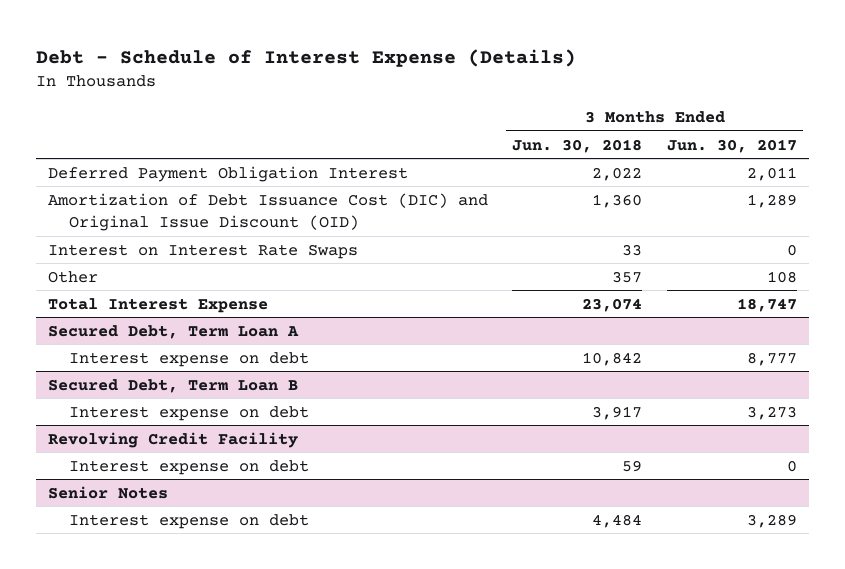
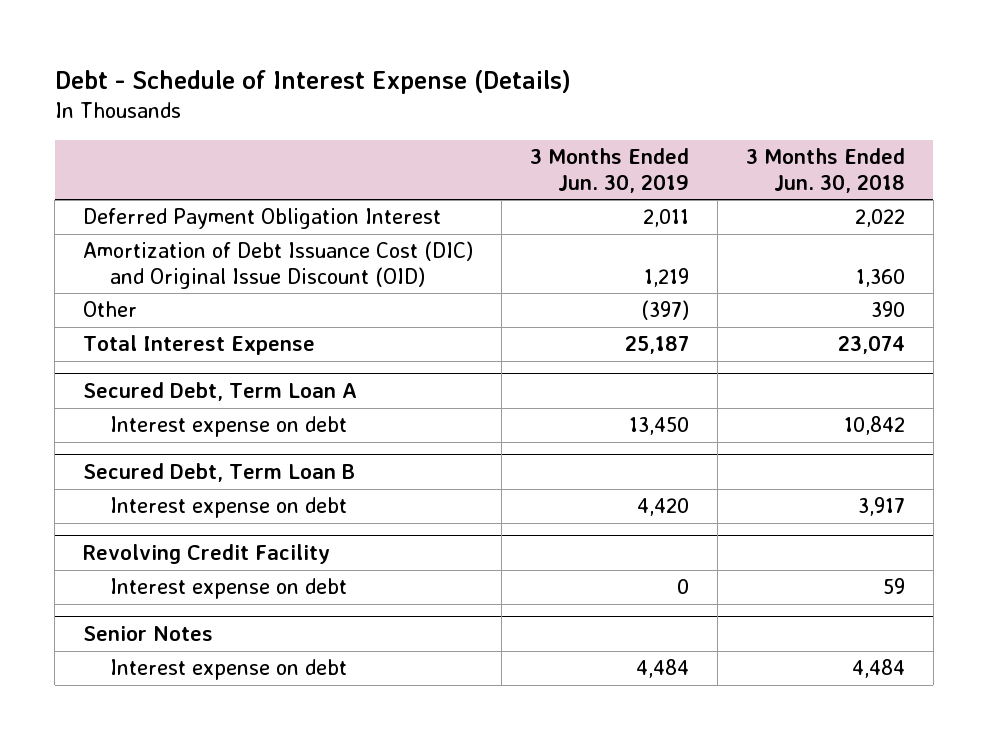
[666,138,797,153] Jun. 30, 2017 -> none
none -> [530,148,690,193] 3 Months Ended Jun. 30, 2019
[48,243,359,259] Interest on Interest Rate Swaps -> none
[612,270,643,283] 357 -> [870,301,905,318] 390

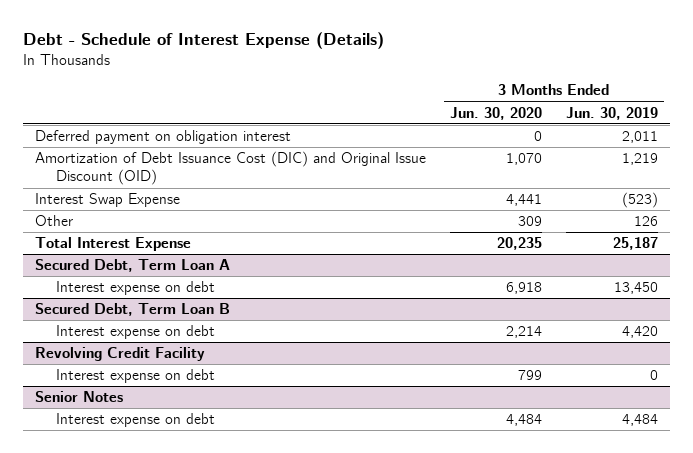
[745,148,905,193] 3 Months Ended Jun. 30, 2018 -> none
none -> [449,106,542,120] Jun. 30, 2020
[83,208,442,230] Deferred Payment Obligation Interest -> [34,130,291,145] Deferred payment on obligation interest
none -> [34,193,180,208] Interest Swap Expense
[641,300,690,321] (397) -> [633,216,658,227] 126

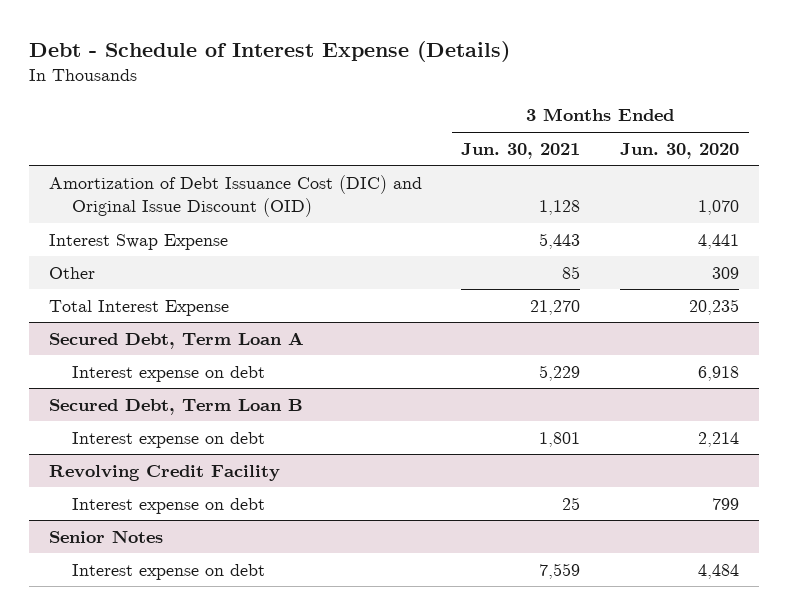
[565,106,658,120] Jun. 30, 2019 -> none
none -> [461,142,581,159] Jun. 30, 2021
[34,130,291,145] Deferred payment on obligation interest -> none

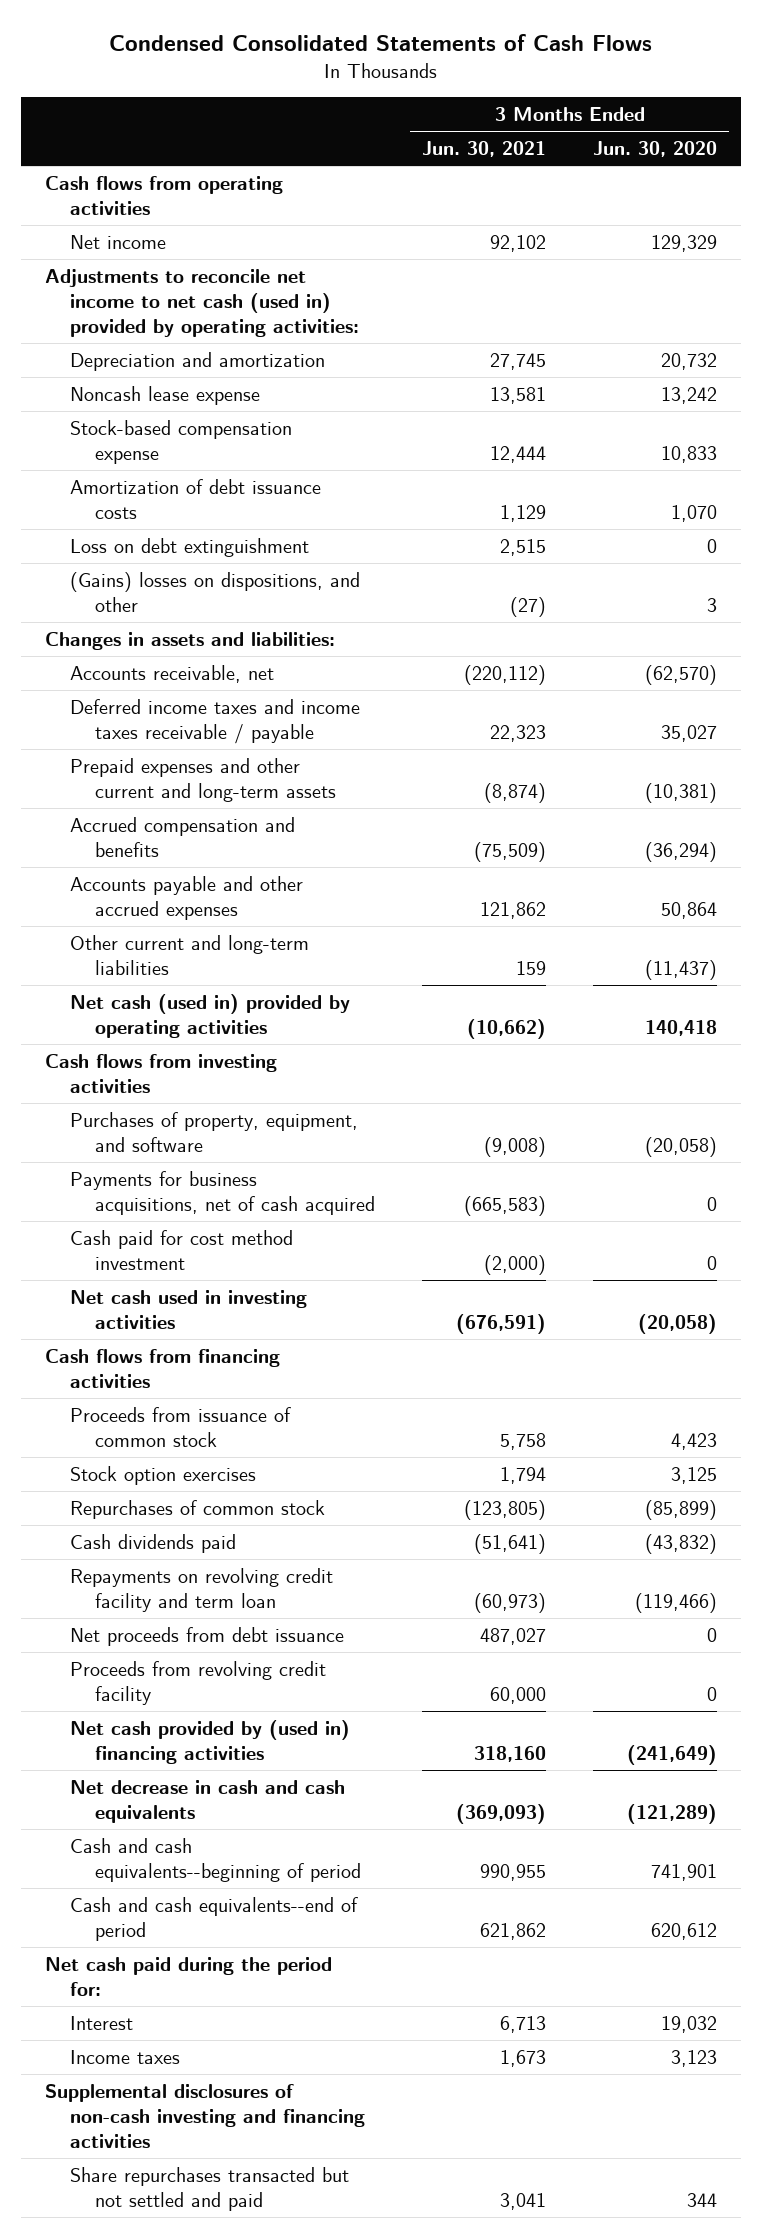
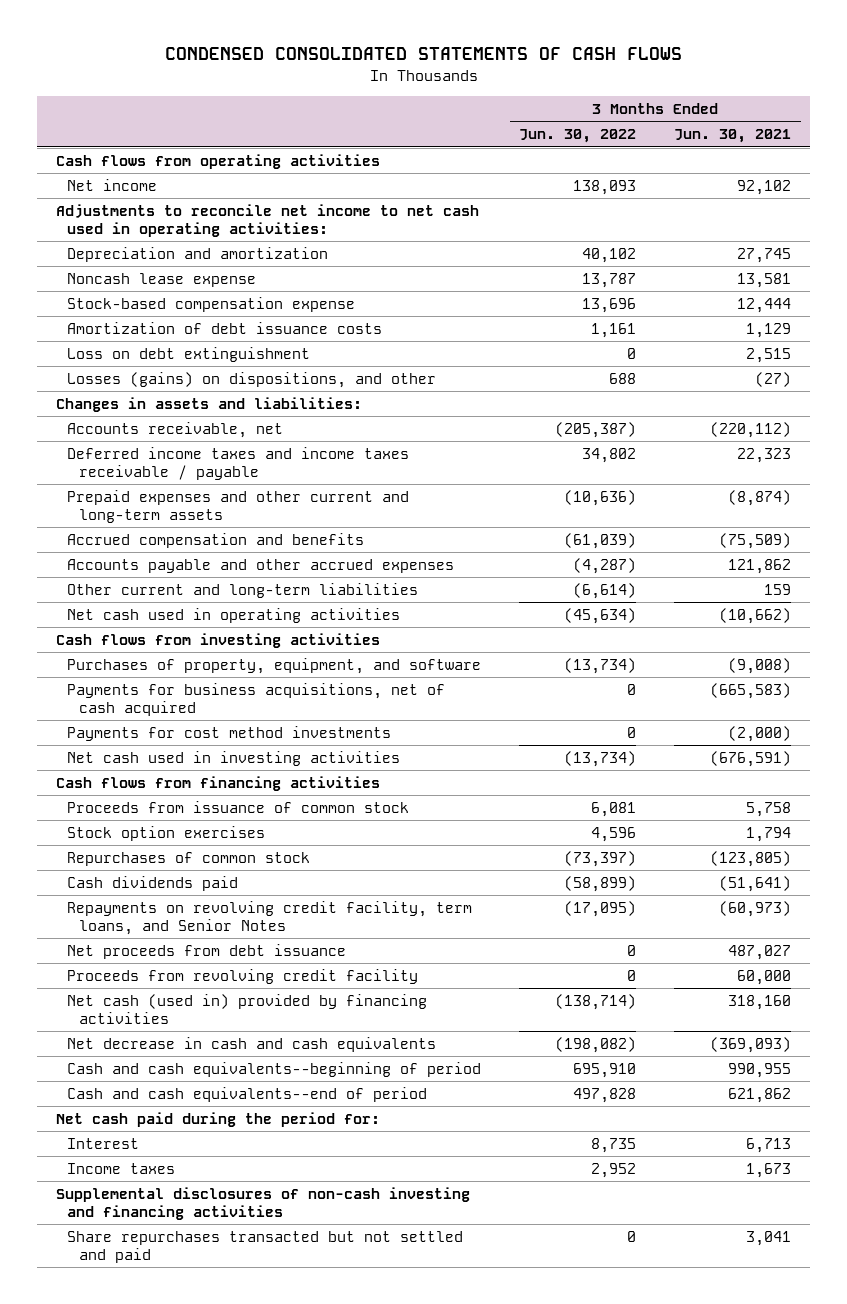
[109,34,653,52] Condensed Consolidated Statements of Cash Flows -> [164,47,682,61] CONDENSED CONSOLIDATED STATEMENTS OF CASH FLOWS
[593,140,718,157] Jun. 30, 2020 -> none
none -> [519,129,637,144] Jun. 30, 2022
[45,268,359,337] Adjustments to reconcile net income to net cash (used in) provided by operating activities: -> [55,203,479,237] Adjustments to reconcile net income to net cash used in operating activities:
[69,571,360,612] (Gains) losses on dispositions, and other -> [67,371,437,388] Losses (gains) on dispositions, and other
[69,993,350,1038] Net cash (used in) provided by operating activities -> [67,607,401,623] Net cash used in operating activities
[69,1229,293,1270] Cash paid for cost method investment -> [67,725,392,741] Payments for cost method investments
[69,1567,333,1612] Repayments on revolving credit facility and term loan -> [67,900,473,935] Repayments on revolving credit facility, term loans, and Senior Notes
[69,1719,350,1764] Net cash provided by (used in) financing activities -> [67,993,428,1024] Net cash (used in) provided by financing activities

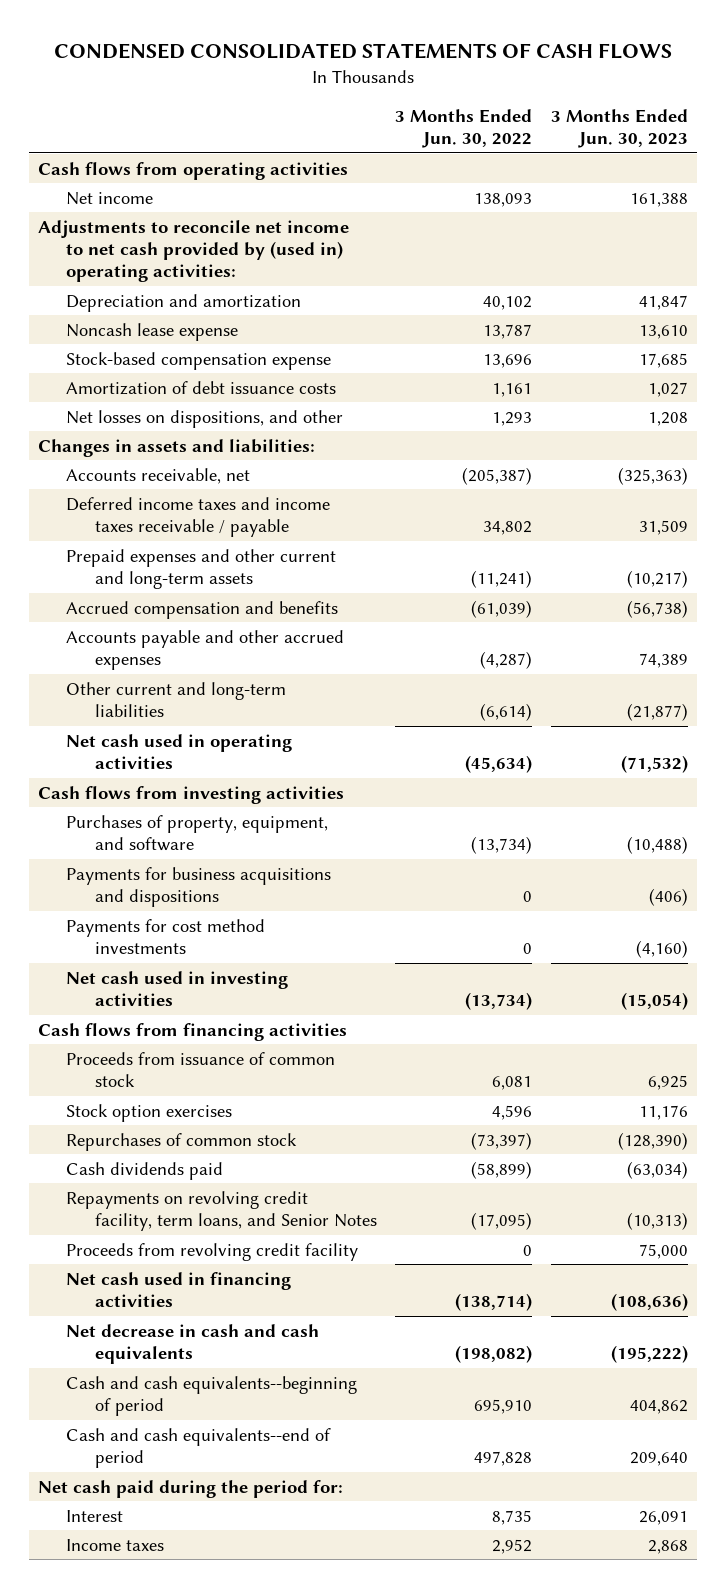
[674,129,792,144] Jun. 30, 2021 -> none
none -> [550,108,688,148] 3 Months Ended Jun. 30, 2023
[55,203,479,237] Adjustments to reconcile net income to net cash used in operating activities: -> [38,219,350,282] Adjustments to reconcile net income to net cash provided by (used in) operating activities:
[67,346,311,362] Loss on debt extinguishment -> none
[67,371,437,388] Losses (gains) on dispositions, and other -> [66,409,344,428] Net losses on dispositions, and other
[609,372,637,384] 688 -> [492,411,533,426] 1,293
[564,489,637,506] (10,636) -> [471,569,533,588] (11,241)
[67,682,446,716] Payments for business acquisitions, net of cash acquired -> [66,866,332,907] Payments for business acquisitions and dispositions
[67,943,347,959] Net proceeds from debt issuance -> none
[67,993,428,1024] Net cash (used in) provided by financing activities -> [66,1271,292,1307] Net cash used in financing activities
[55,1186,470,1220] Supplemental disclosures of non-cash investing and financing activities -> none
[67,1230,464,1263] Share repurchases transacted but not settled and paid -> none

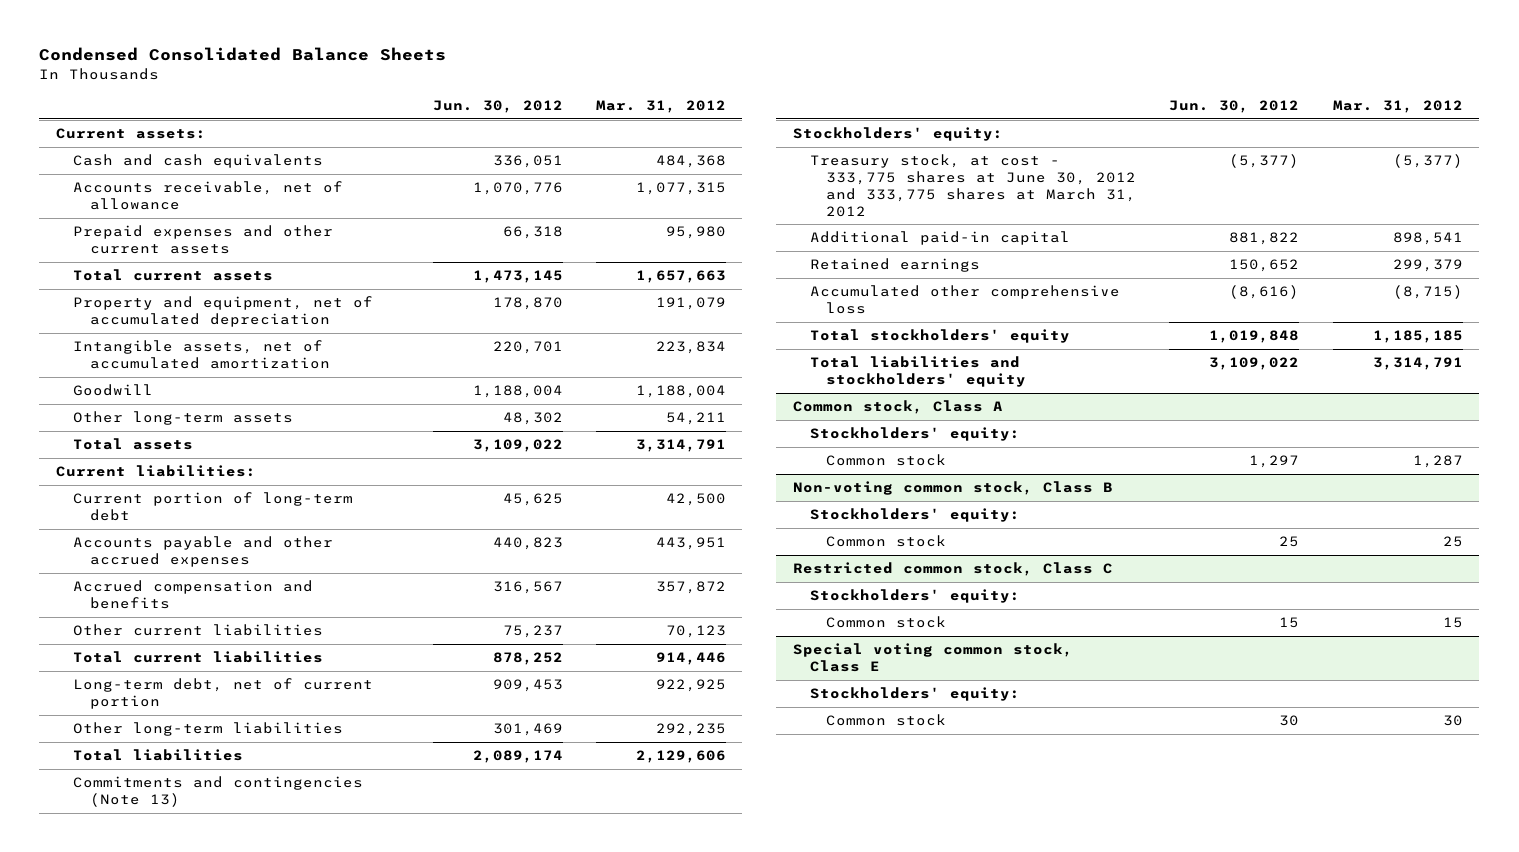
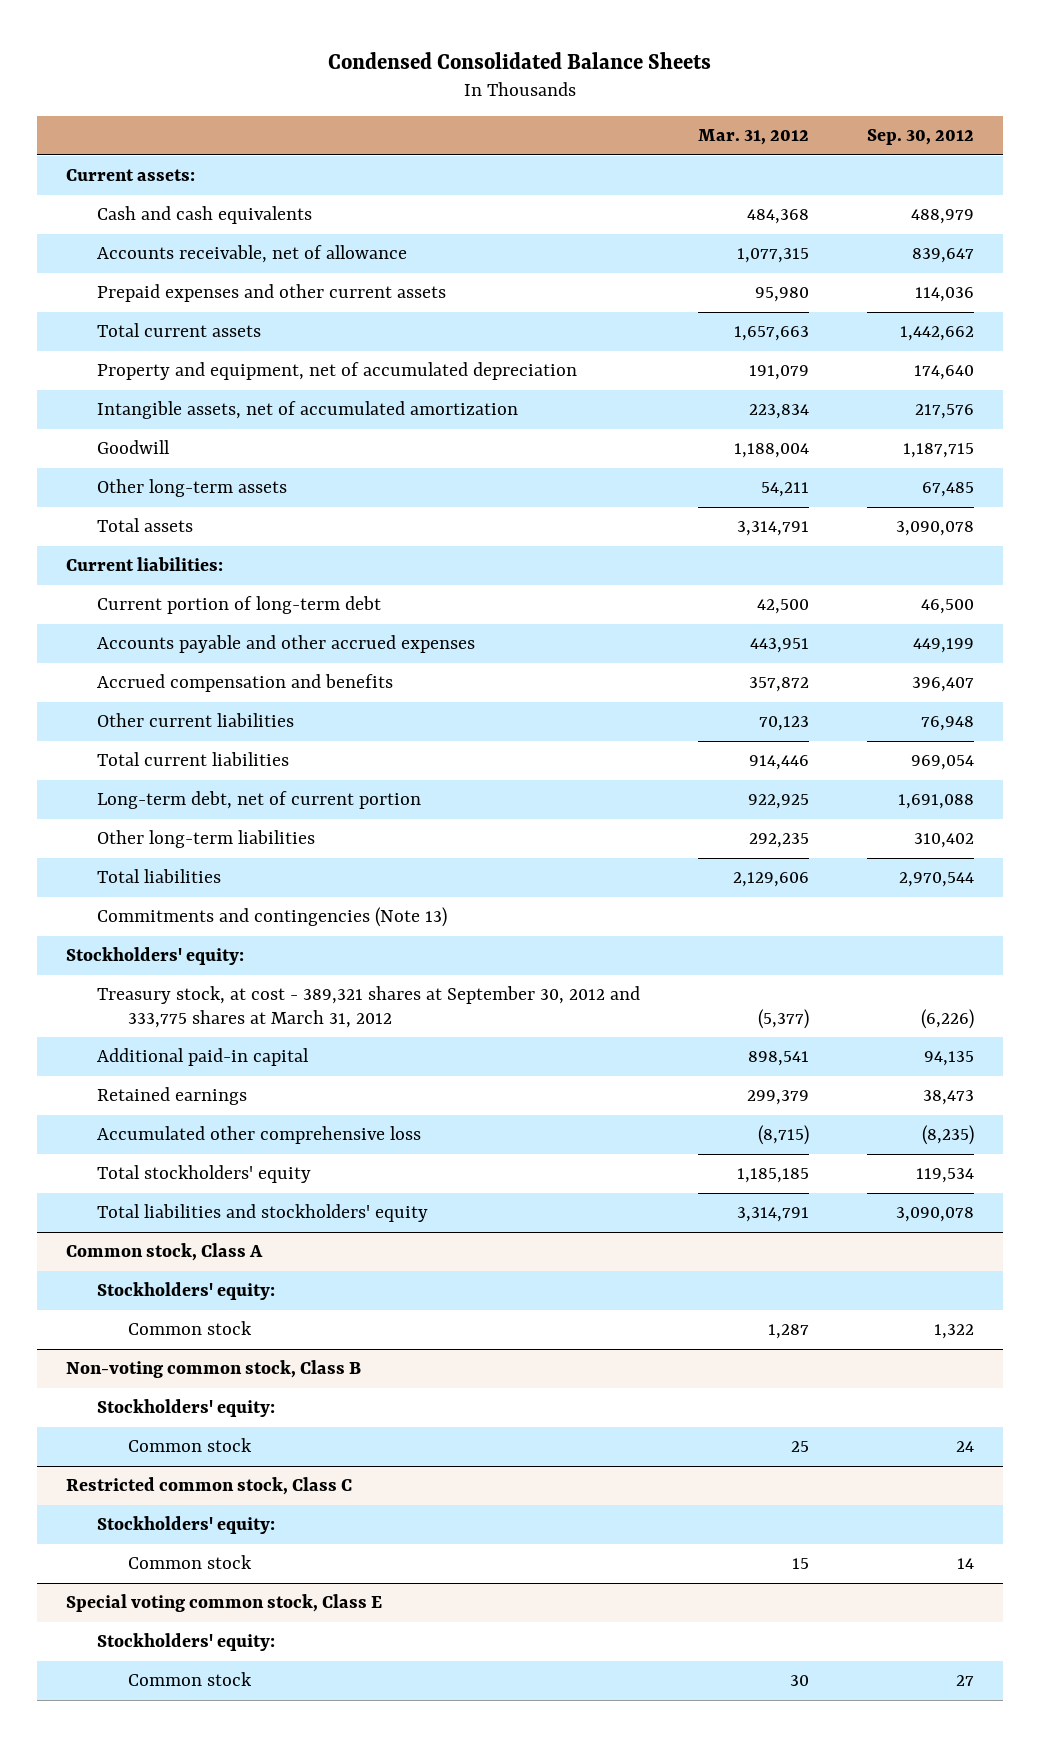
[432,100,563,114] Jun. 30, 2012 -> none
none -> [866,129,974,146] Sep. 30, 2012
[809,154,1137,217] Treasury stock, at cost - 333,775 shares at June 30, 2012 and 333,775 shares at March 31, 2012 -> [97,986,641,1028] Treasury stock, at cost - 389,321 shares at September 30, 2012 and 333,775 shares at March 31, 2012

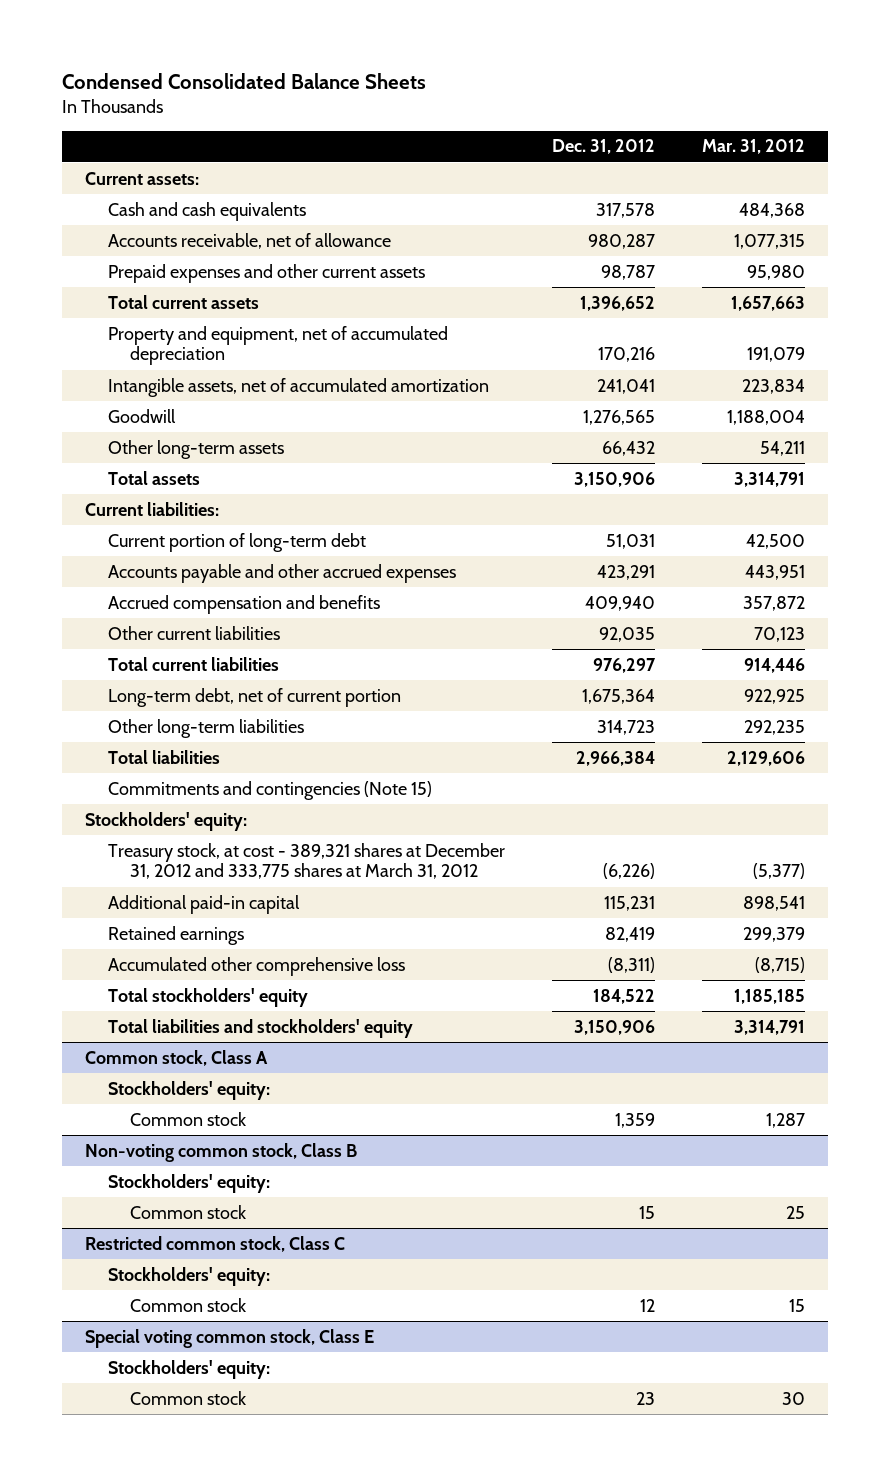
[866,129,974,146] Sep. 30, 2012 -> none
none -> [551,139,655,155] Dec. 31, 2012
[97,907,448,928] Commitments and contingencies (Note 13) -> [107,780,432,800] Commitments and contingencies (Note 15)
[97,986,641,1028] Treasury stock, at cost - 389,321 shares at September 30, 2012 and 333,775 shares at March 31, 2012 -> [107,842,505,880] Treasury stock, at cost - 389,321 shares at December 31, 2012 and 333,775 shares at March 31, 2012

